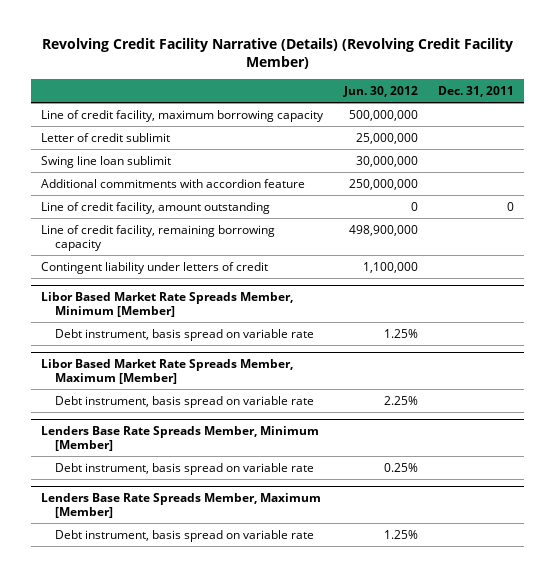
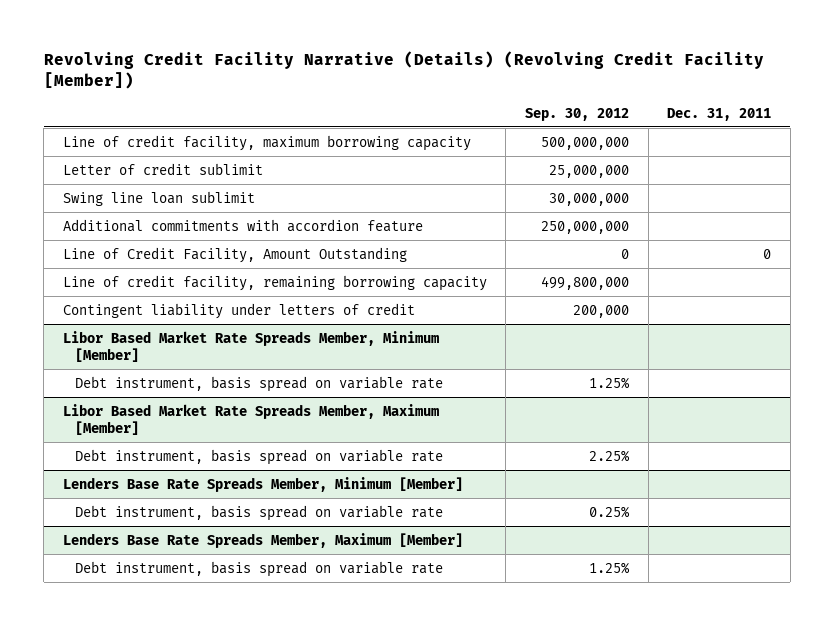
[41,38,513,70] Revolving Credit Facility Narrative (Details) (Revolving Credit Facility Member) -> [43,50,764,89] Revolving Credit Facility Narrative (Details) (Revolving Credit Facility [Member])
[342,85,418,97] Jun. 30, 2012 -> none
none -> [524,107,629,121] Sep. 30, 2012
[41,201,271,214] Line of credit facility, amount outstanding -> [62,246,407,263] Line of Credit Facility, Amount Outstanding

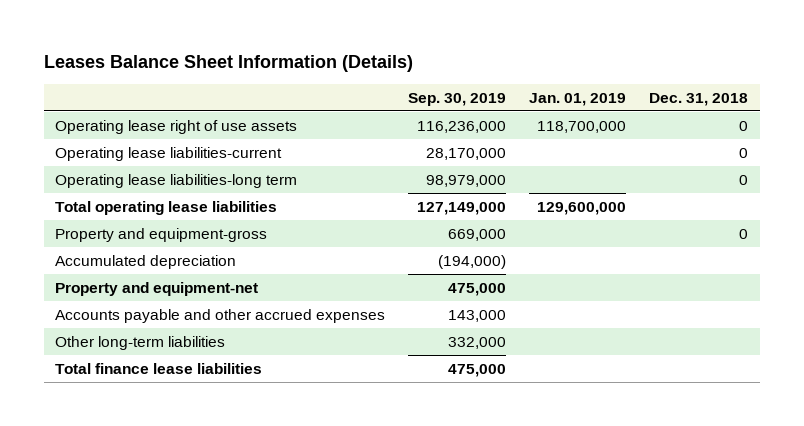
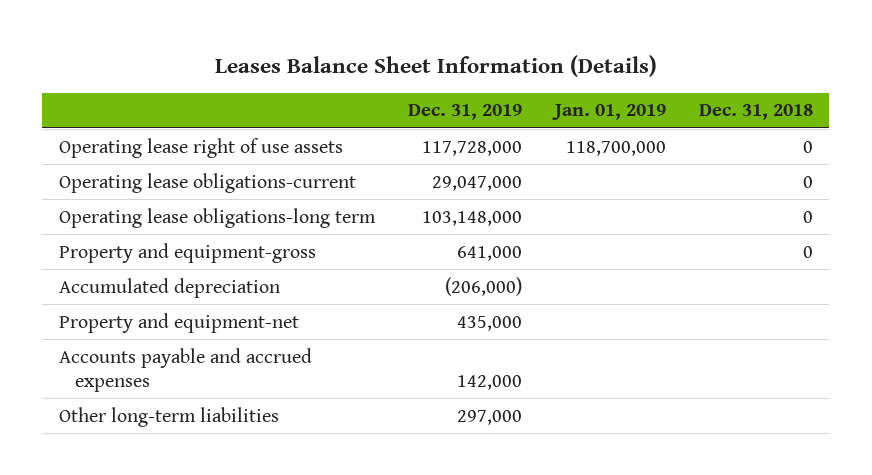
[408,92,507,106] Sep. 30, 2019 -> none
none -> [407,104,522,121] Dec. 31, 2019
[55,200,278,215] Total operating lease liabilities -> none
[55,146,283,161] Operating lease liabilities-current -> [58,172,356,193] Operating lease obligations-current
[55,173,298,188] Operating lease liabilities-long term -> [58,207,376,228] Operating lease obligations-long term
[55,308,386,323] Accounts payable and other accrued expenses -> [58,347,312,392] Accounts payable and accrued expenses
[55,362,263,374] Total finance lease liabilities -> none

